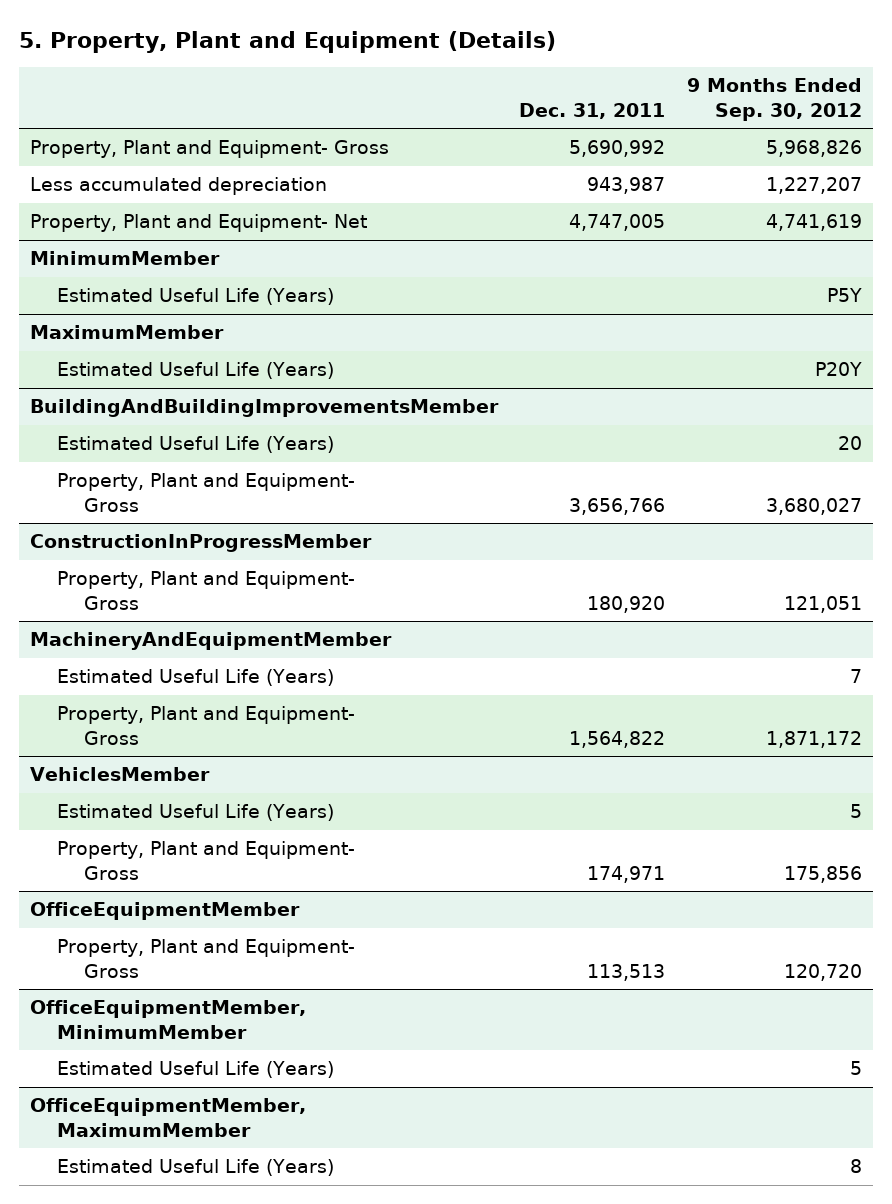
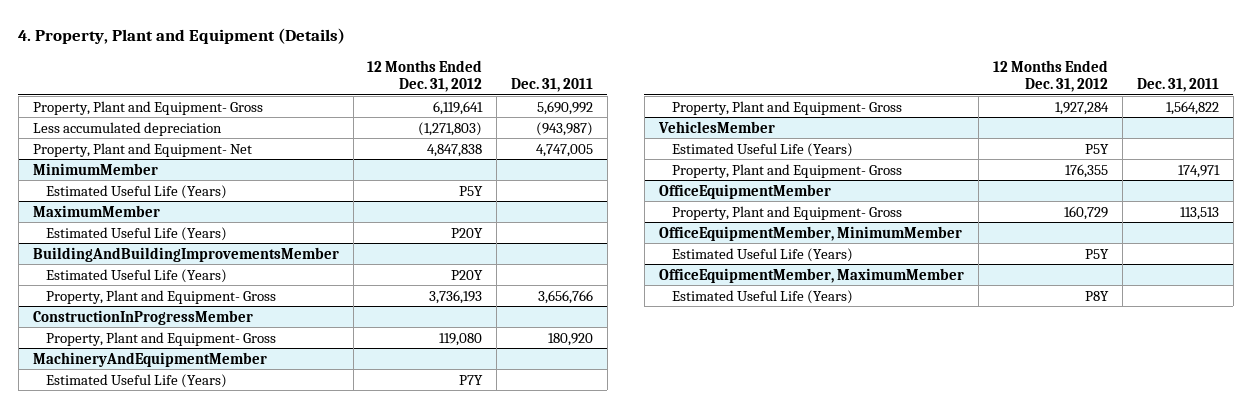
[19,31,557,54] 5. Property, Plant and Equipment (Details) -> [18,28,346,45] 4. Property, Plant and Equipment (Details)
[686,78,862,121] 9 Months Ended Sep. 30, 2012 -> none
none -> [367,59,483,92] 12 Months Ended Dec. 31, 2012
[587,177,666,195] 943,987 -> [536,121,594,136] (943,987)

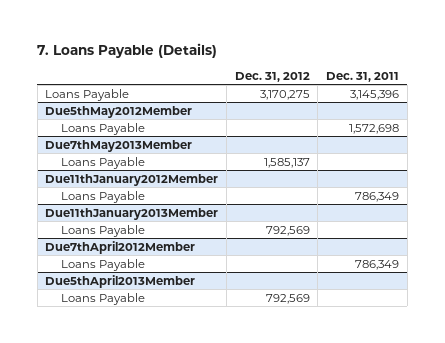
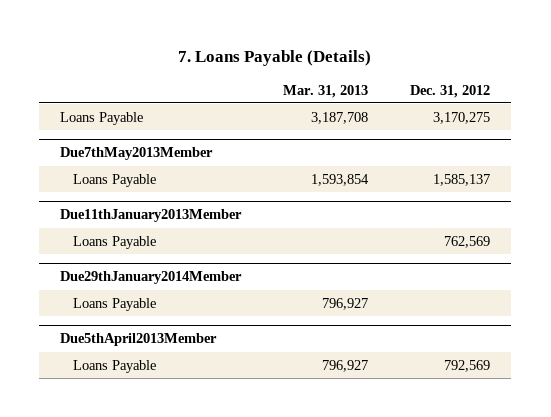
[326,71,400,82] Dec. 31, 2011 -> none
none -> [283,84,369,98] Mar. 31, 2013
[45,105,193,118] Due5thMay2012Member -> none
[61,122,146,135] Loans Payable -> none
[45,173,219,186] Due11thJanuary2012Member -> none
[61,190,146,203] Loans Payable -> none
[45,240,196,254] Due7thApril2012Member -> none
[61,258,146,271] Loans Payable -> none
[265,225,310,236] 792,569 -> [444,235,491,248] 762,569
none -> [60,271,243,285] Due29thJanuary2014Member
none -> [72,297,156,311] Loans Payable

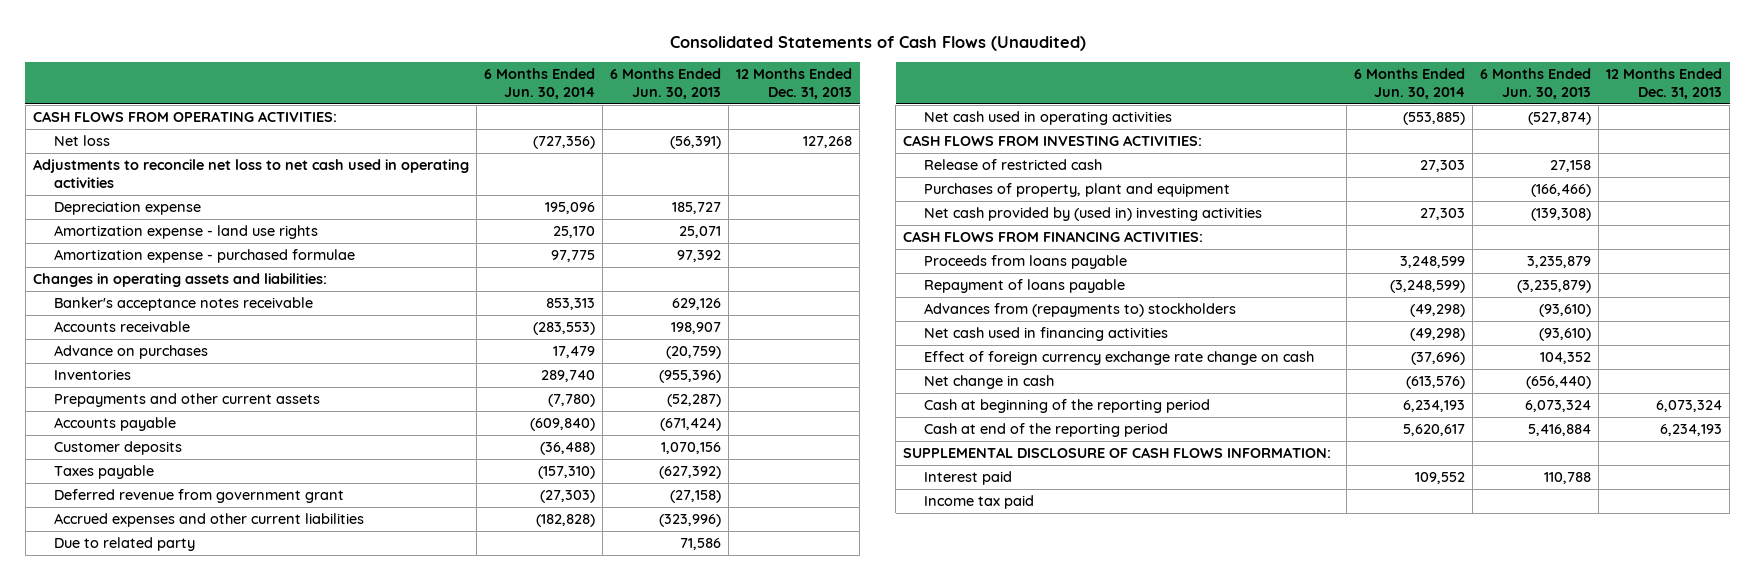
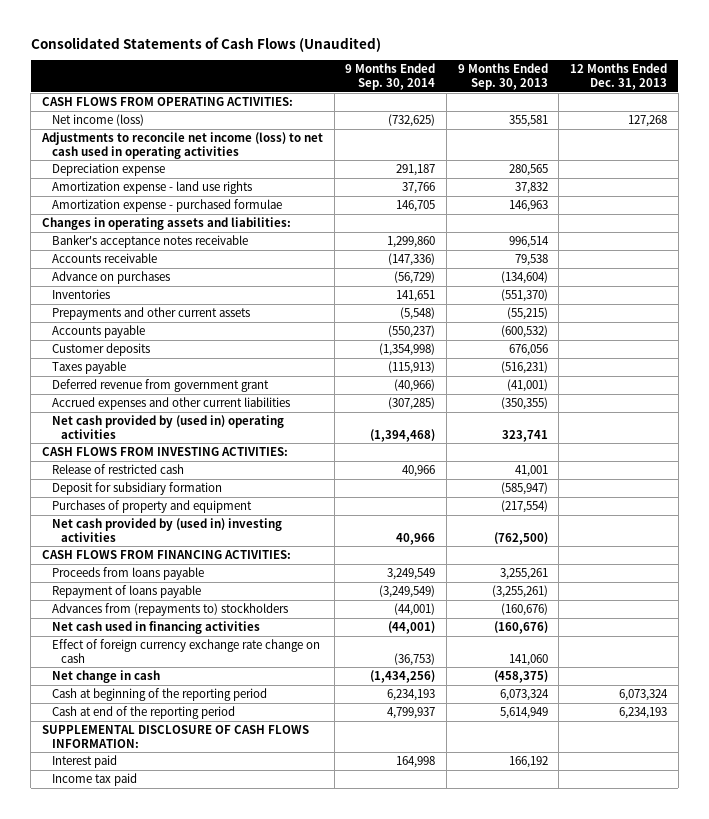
[484,68,596,99] 6 Months Ended Jun. 30, 2014 -> none
[610,68,722,99] 6 Months Ended Jun. 30, 2013 -> none
none -> [345,63,436,91] 9 Months Ended Sep. 30, 2014
none -> [457,63,548,91] 9 Months Ended Sep. 30, 2013
[53,135,110,147] Net loss -> [51,114,144,127] Net income (loss)
[32,159,469,188] Adjustments to reconcile net loss to net cash used in operating activities -> [40,132,323,159] Adjustments to reconcile net income (loss) to net cash used in operating activities
[53,537,195,552] Due to related party -> none
[923,111,1172,126] Net cash used in operating activities -> [51,415,284,439] Net cash provided by (used in) operating activities
none -> [51,482,222,496] Deposit for subsidiary formation
[923,183,1230,198] Purchases of property, plant and equipment -> [51,500,252,514] Purchases of property and equipment

